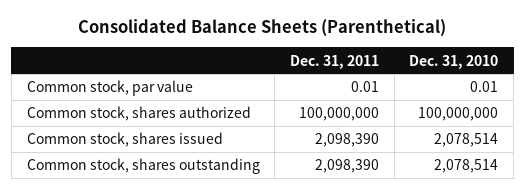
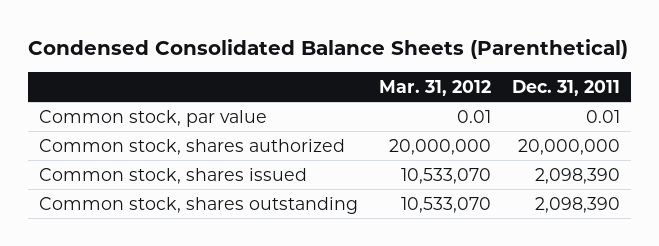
[78,19,447,38] Consolidated Balance Sheets (Parenthetical) -> [28,38,629,59] Condensed Consolidated Balance Sheets (Parenthetical)
[409,54,499,69] Dec. 31, 2010 -> none
none -> [378,79,491,96] Mar. 31, 2012
[298,107,379,122] 100,000,000 -> [518,138,621,155] 20,000,000

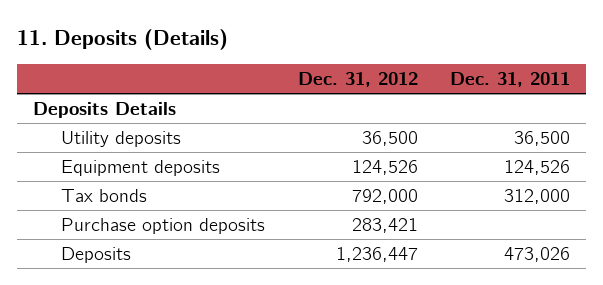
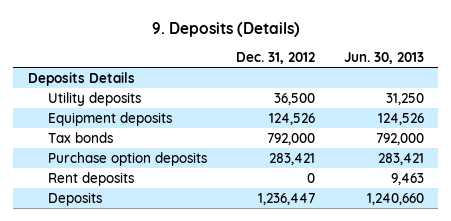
[16,29,228,51] 11. Deposits (Details) -> [151,21,300,37] 9. Deposits (Details)
[449,71,570,87] Dec. 31, 2011 -> none
none -> [343,52,424,65] Jun. 30, 2013
none -> [47,171,134,186] Rent deposits

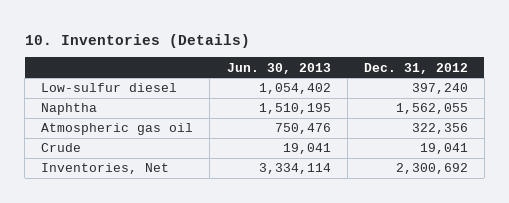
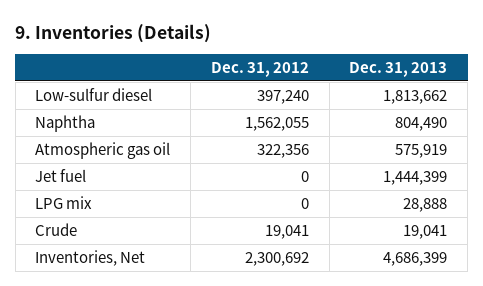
[24,33,250,48] 10. Inventories (Details) -> [15,23,212,43] 9. Inventories (Details)
[226,62,331,74] Jun. 30, 2013 -> none
none -> [349,61,448,77] Dec. 31, 2013
none -> [35,169,87,183] Jet fuel
none -> [35,196,93,210] LPG mix

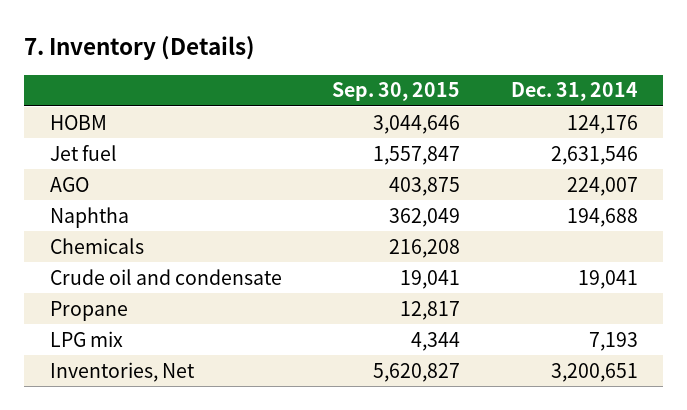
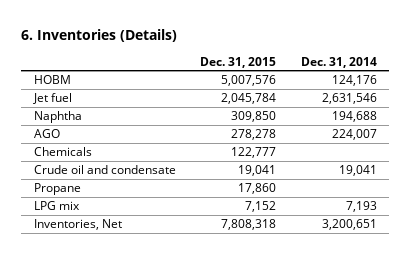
[24,35,256,60] 7. Inventory (Details) -> [21,29,178,43] 6. Inventories (Details)
[332,82,461,102] Sep. 30, 2015 -> none
none -> [200,56,277,68] Dec. 31, 2015
[49,176,89,192] AGO -> [33,129,60,139] AGO

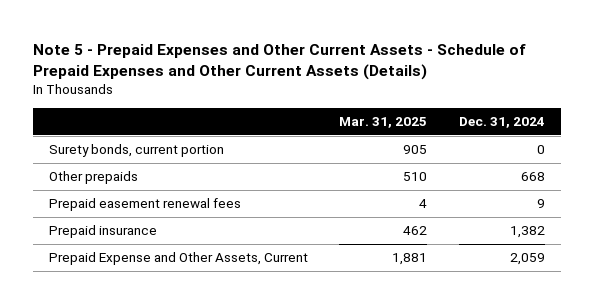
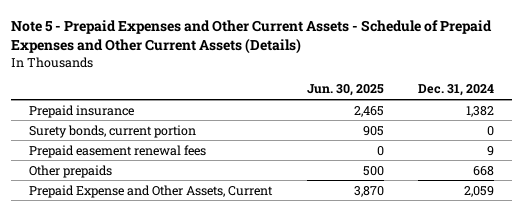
[339,117,428,129] Mar. 31, 2025 -> none
none -> [306,84,384,97] Jun. 30, 2025
[49,225,158,239] Prepaid insurance -> [28,104,134,118] Prepaid insurance
[49,171,139,185] Other prepaids -> [28,164,112,178] Other prepaids

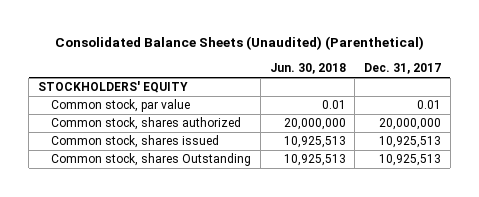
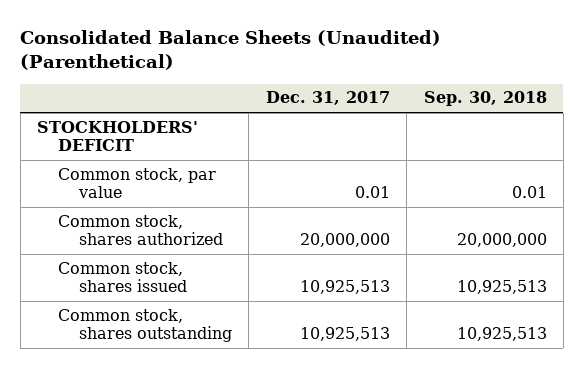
[269,63,346,75] Jun. 30, 2018 -> none
none -> [423,91,547,107] Sep. 30, 2018
[38,81,189,94] STOCKHOLDERS' EQUITY -> [37,120,199,152] STOCKHOLDERS' DEFICIT
[50,153,251,167] Common stock, shares Outstanding -> [57,308,232,343] Common stock, shares outstanding

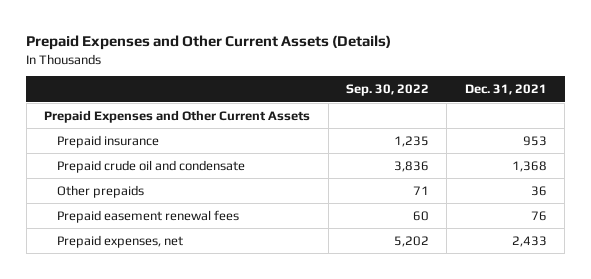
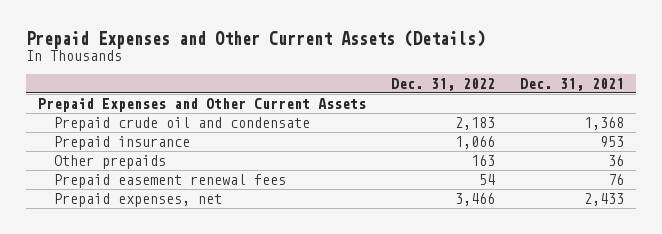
[346,84,430,97] Sep. 30, 2022 -> none
none -> [391,77,496,91] Dec. 31, 2022
[56,134,159,148] Prepaid insurance -> [53,136,190,151] Prepaid insurance

